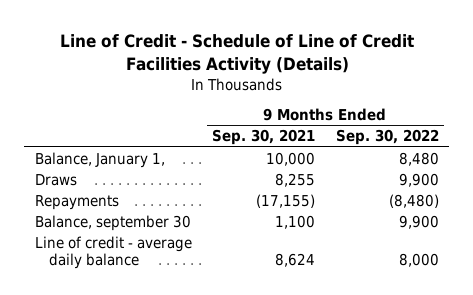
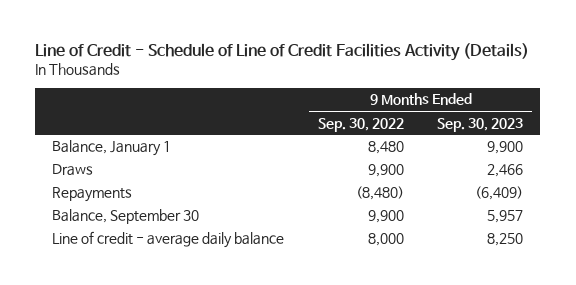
[212,129,316,146] Sep. 30, 2021 -> none
none -> [437,117,524,132] Sep. 30, 2023
[34,151,165,168] Balance, January 1, -> [52,140,172,157] Balance, January 1
[34,214,191,231] Balance, september 30 -> [52,209,200,225] Balance, September 30

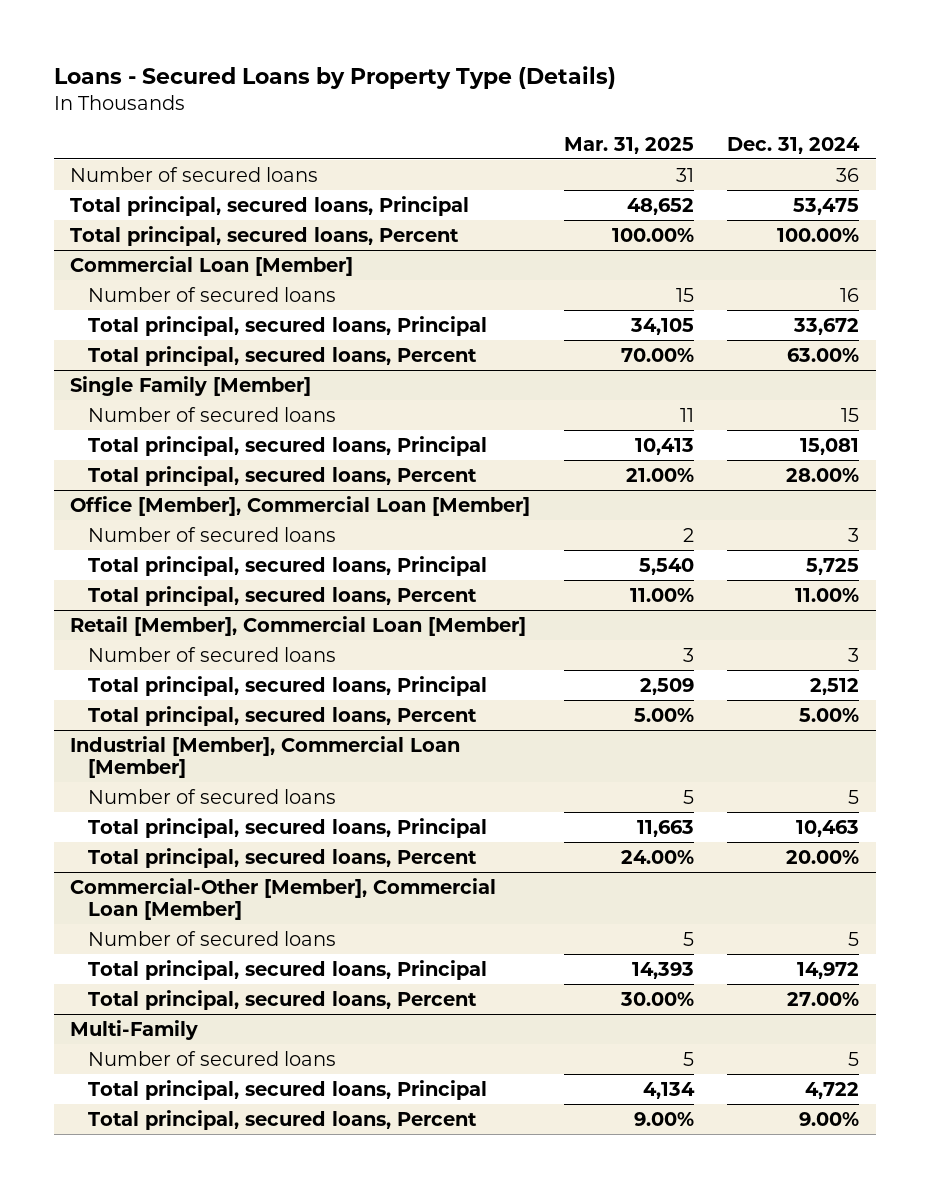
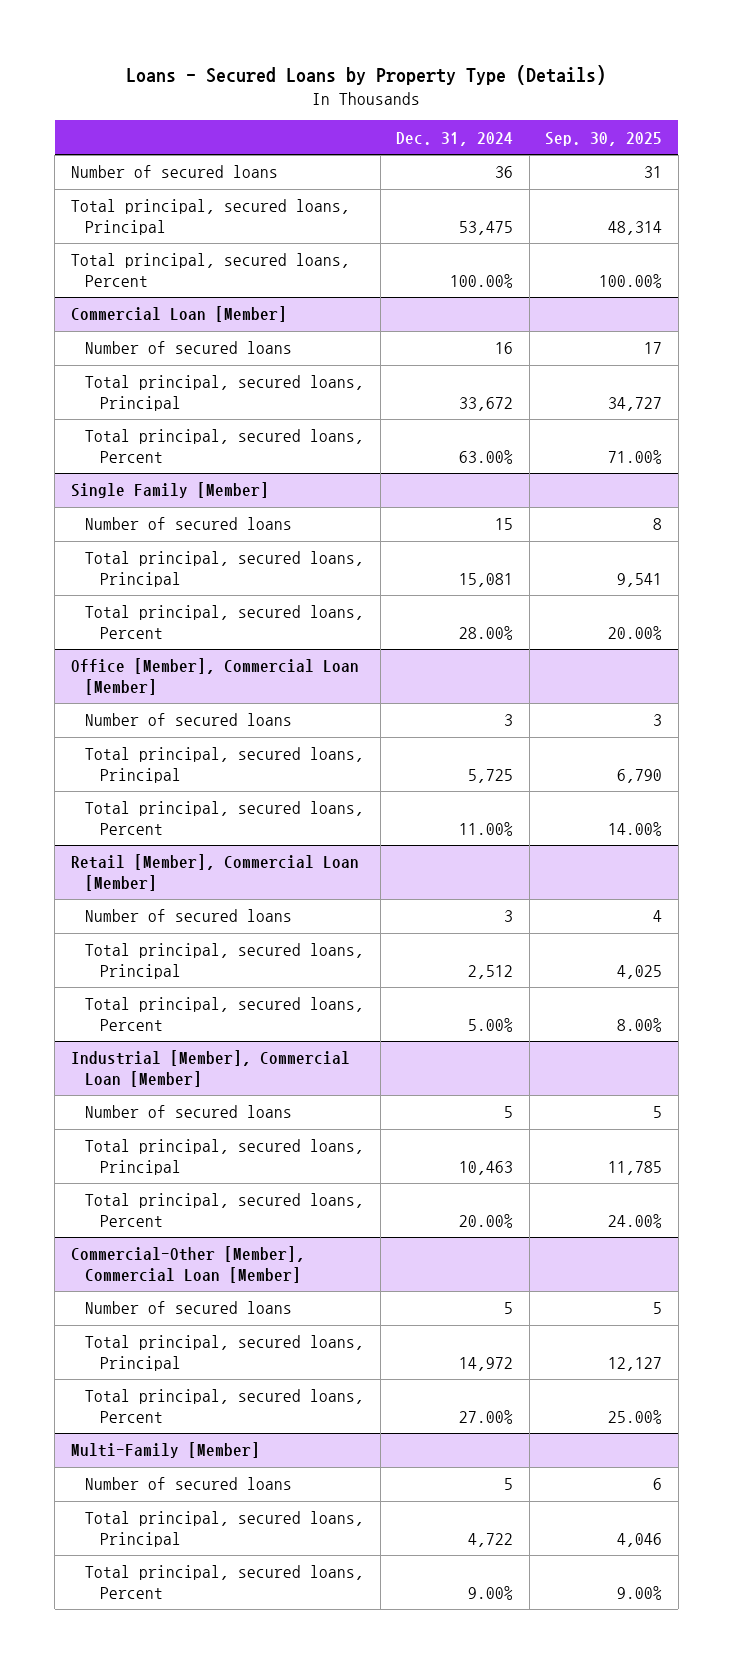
[563,136,694,154] Mar. 31, 2025 -> none
none -> [545,131,663,146] Sep. 30, 2025
[70,1019,199,1040] Multi-Family -> [70,1442,260,1459] Multi-Family [Member]

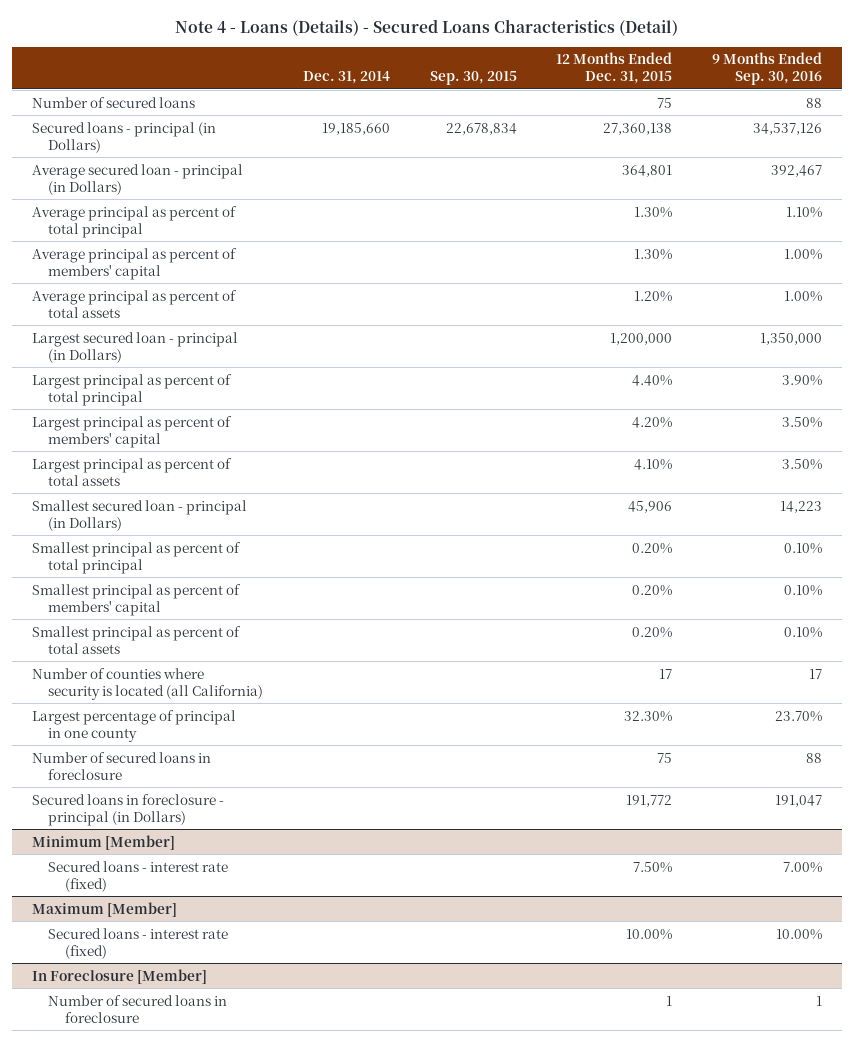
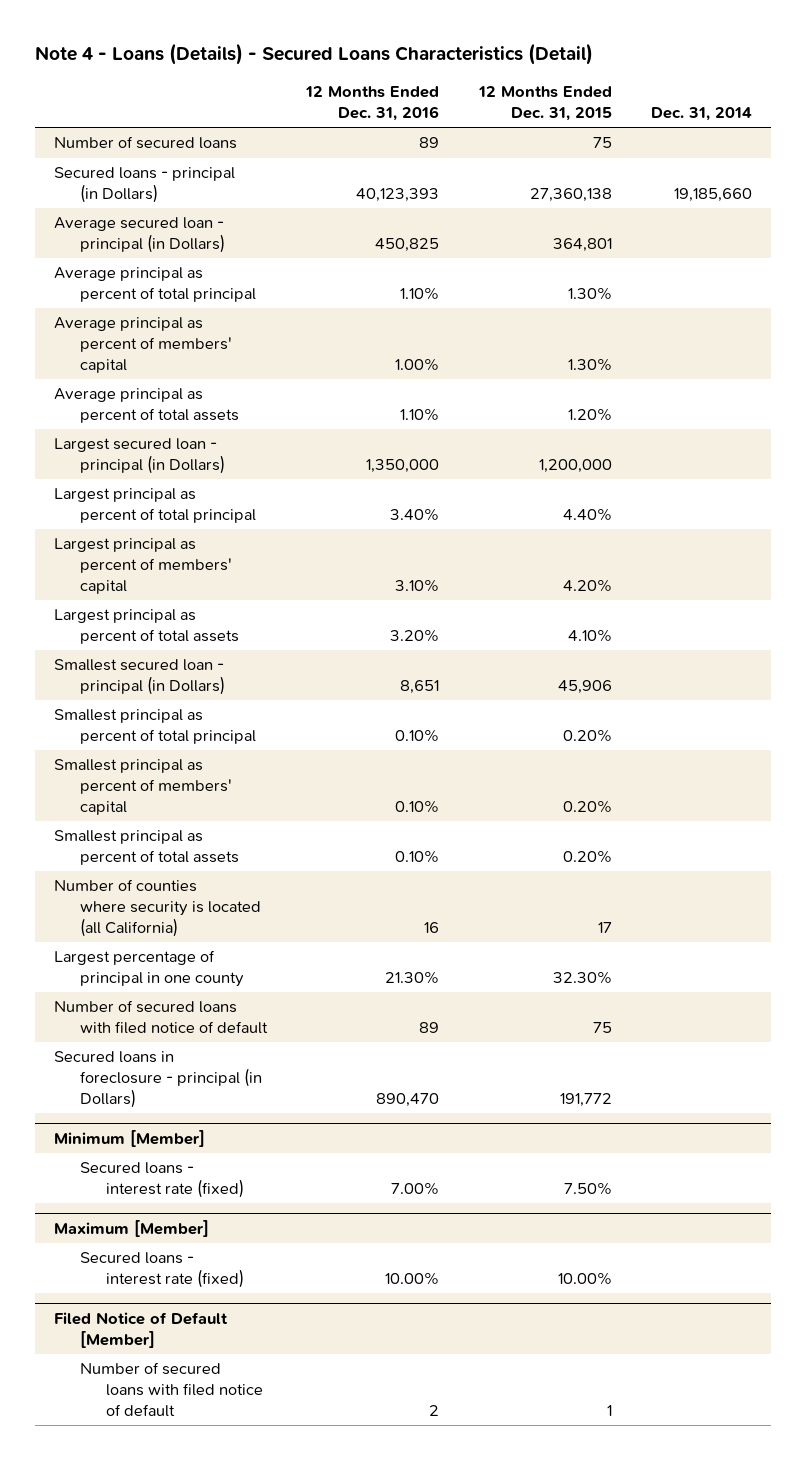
[429,71,517,86] Sep. 30, 2015 -> none
[711,52,822,86] 9 Months Ended Sep. 30, 2016 -> none
none -> [305,86,440,122] 12 Months Ended Dec. 31, 2016
[32,751,212,780] Number of secured loans in foreclosure -> [54,1000,269,1035] Number of secured loans with filed notice of default
[32,968,208,984] In Foreclosure [Member] -> none
none -> [54,1311,229,1348] Filed Notice of Default [Member]
[48,994,228,1023] Number of secured loans in foreclosure -> [80,1362,264,1418] Number of secured loans with filed notice of default

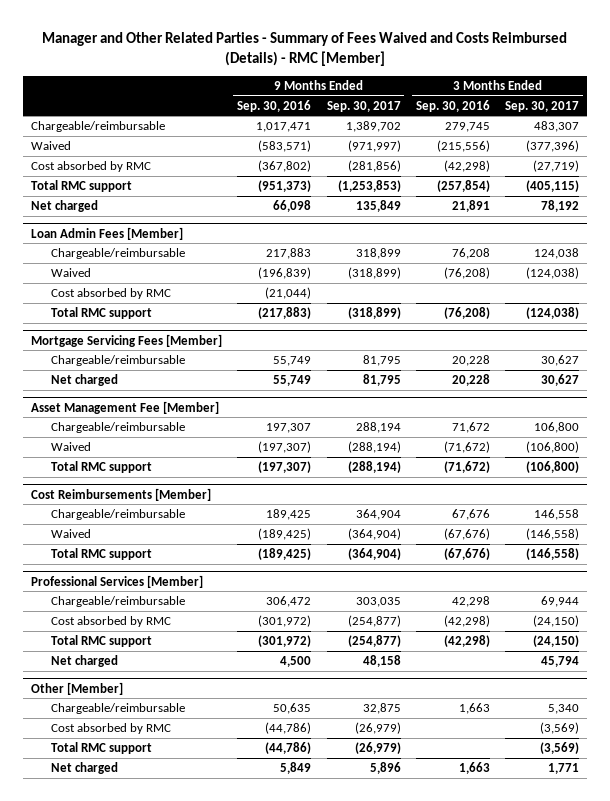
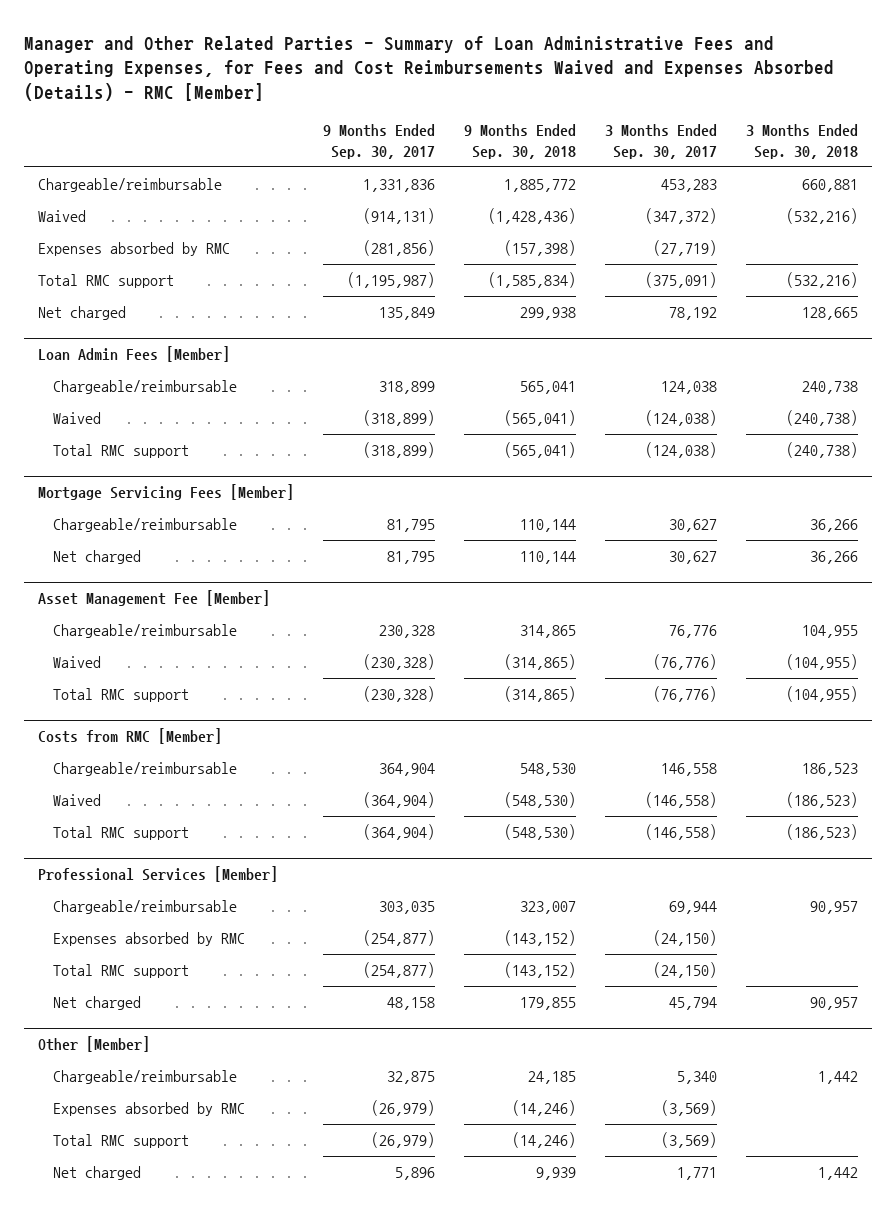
[42,31,568,66] Manager and Other Related Parties - Summary of Fees Waived and Costs Reimbursed (Details) - RMC [Member] -> [23,35,834,102] Manager and Other Related Parties - Summary of Loan Administrative Fees and Operating Expenses, for Fees and Cost Reimbursements Waived and Expenses Absorbed (Details) - RMC [Member]
[237,99,312,112] Sep. 30, 2016 -> none
[416,99,491,112] Sep. 30, 2016 -> none
none -> [463,124,576,159] 9 Months Ended Sep. 30, 2018
none -> [745,124,858,159] 3 Months Ended Sep. 30, 2018
[345,121,401,133] 1,389,702 -> [363,179,436,193] 1,331,836
[534,121,580,133] 483,307 -> [660,179,717,193] 453,283
[347,140,401,153] (971,997) -> [363,208,436,225] (914,131)
[526,140,580,153] (377,396) -> [644,208,717,225] (347,372)
[30,161,151,173] Cost absorbed by RMC -> [38,242,231,257] Expenses absorbed by RMC
[337,180,401,193] (1,253,853) -> [347,272,436,289] (1,195,987)
[526,180,580,193] (405,115) -> [644,272,717,289] (375,091)
[50,288,171,300] Cost absorbed by RMC -> none
[355,422,401,434] 288,194 -> [379,625,436,639] 230,328
[534,422,580,434] 106,800 -> [668,625,717,639] 76,776
[347,441,401,454] (288,194) -> [363,654,436,671] (230,328)
[526,441,580,454] (106,800) -> [652,654,717,671] (76,776)
[347,461,401,474] (288,194) -> [363,686,436,703] (230,328)
[526,461,580,474] (106,800) -> [652,686,717,703] (76,776)
[30,487,211,501] Cost Reimbursements [Member] -> [38,728,223,745] Costs from RMC [Member]
[50,616,171,628] Cost absorbed by RMC -> [52,932,245,947] Expenses absorbed by RMC
[50,723,171,735] Cost absorbed by RMC -> [52,1102,245,1117] Expenses absorbed by RMC

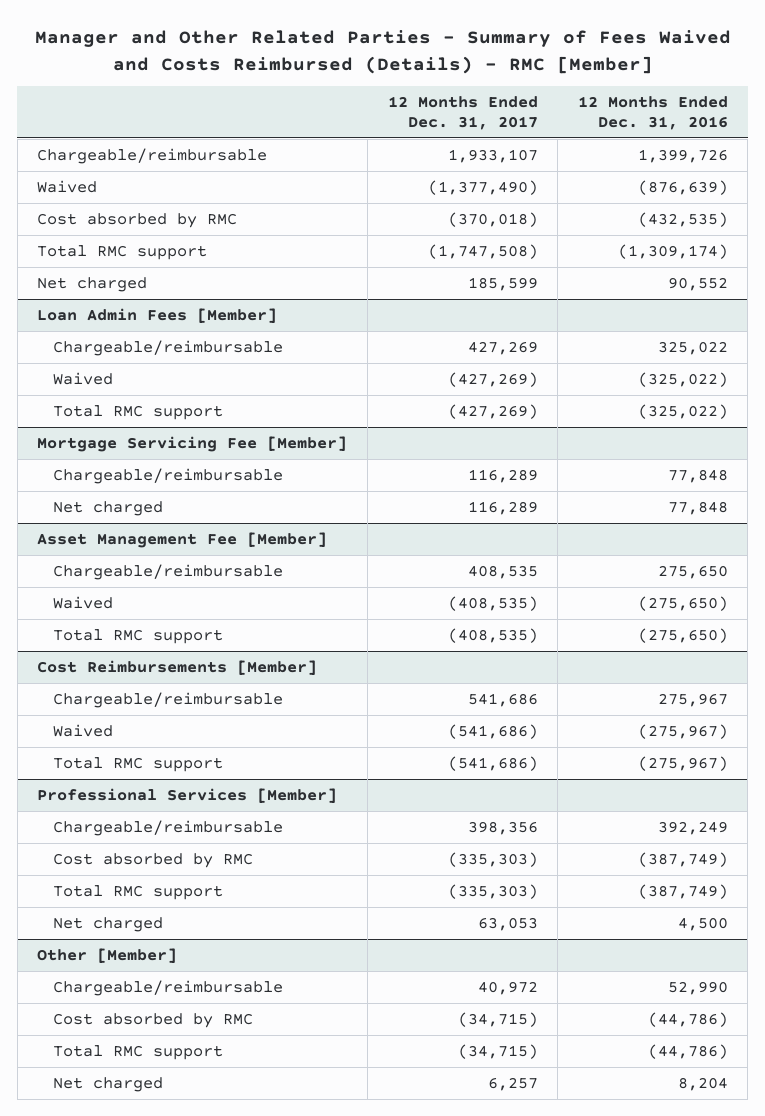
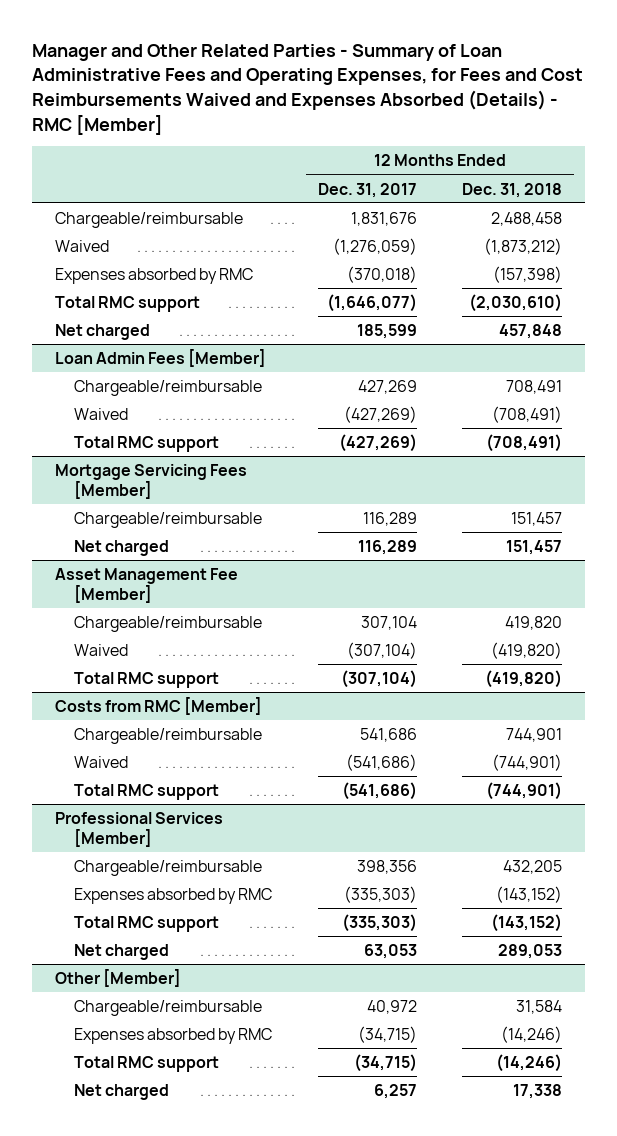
[34,30,731,74] Manager and Other Related Parties - Summary of Fees Waived and Costs Reimbursed (Details) - RMC [Member] -> [32,43,584,135] Manager and Other Related Parties - Summary of Loan Administrative Fees and Operating Expenses, for Fees and Cost Reimbursements Waived and Expenses Absorbed (Details) - RMC [Member]
[577,96,728,131] 12 Months Ended Dec. 31, 2016 -> none
none -> [462,182,563,198] Dec. 31, 2018
[447,148,538,163] 1,933,107 -> [350,211,417,226] 1,831,676
[427,179,538,195] (1,377,490) -> [332,237,417,255] (1,276,059)
[37,212,238,228] Cost absorbed by RMC -> [55,267,254,284] Expenses absorbed by RMC
[427,243,538,259] (1,747,508) -> [326,293,417,312] (1,646,077)
[37,435,348,452] Mortgage Servicing Fee [Member] -> [55,463,248,500] Mortgage Servicing Fees [Member]
[467,564,538,579] 408,535 -> [360,615,417,630] 307,104
[447,595,538,611] (408,535) -> [346,641,417,659] (307,104)
[447,627,538,643] (408,535) -> [340,669,417,688] (307,104)
[37,659,318,675] Cost Reimbursements [Member] -> [55,696,263,715] Costs from RMC [Member]
[53,852,254,868] Cost absorbed by RMC -> [73,887,272,904] Expenses absorbed by RMC
[53,1012,254,1028] Cost absorbed by RMC -> [73,1027,272,1044] Expenses absorbed by RMC

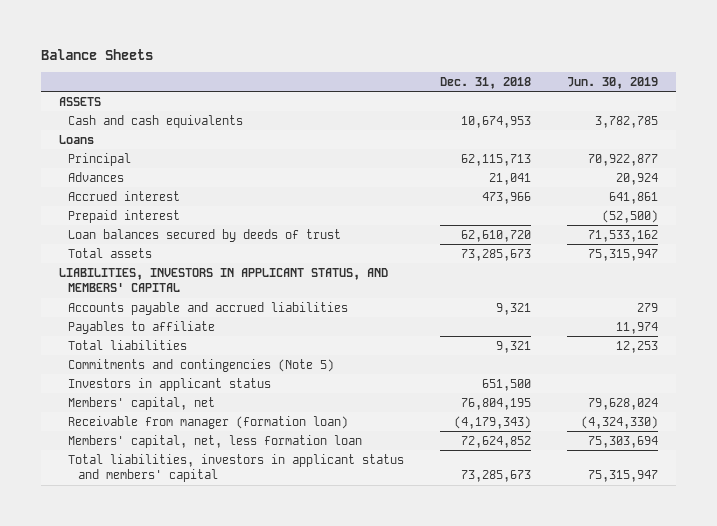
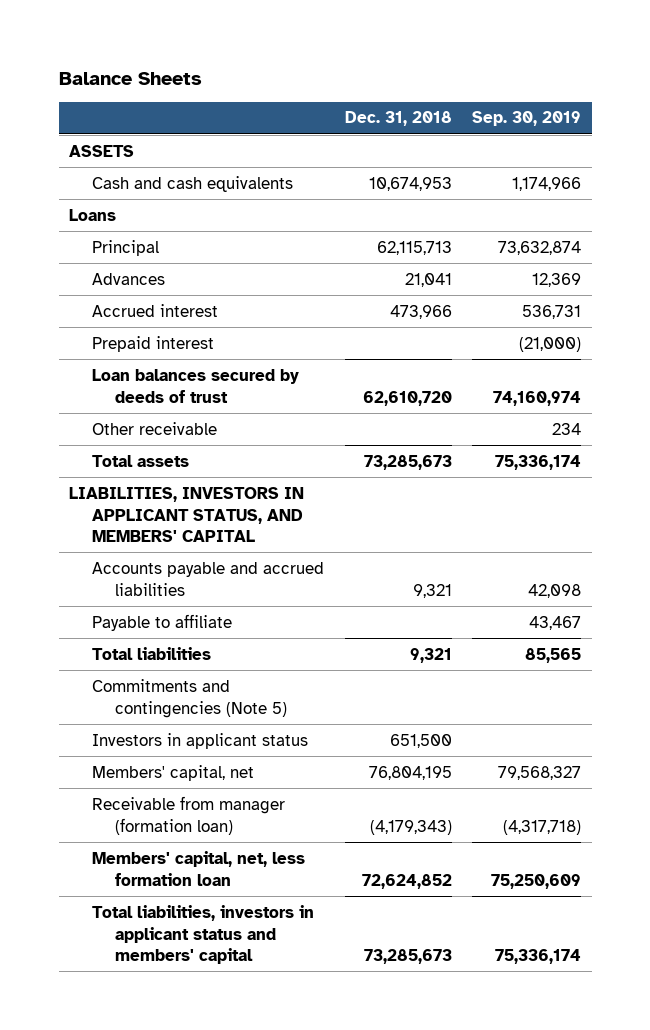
[567,77,659,90] Jun. 30, 2019 -> none
none -> [472,111,582,127] Sep. 30, 2019
none -> [91,421,217,435] Other receivable
[68,320,216,334] Payables to affiliate -> [91,613,232,631] Payable to affiliate

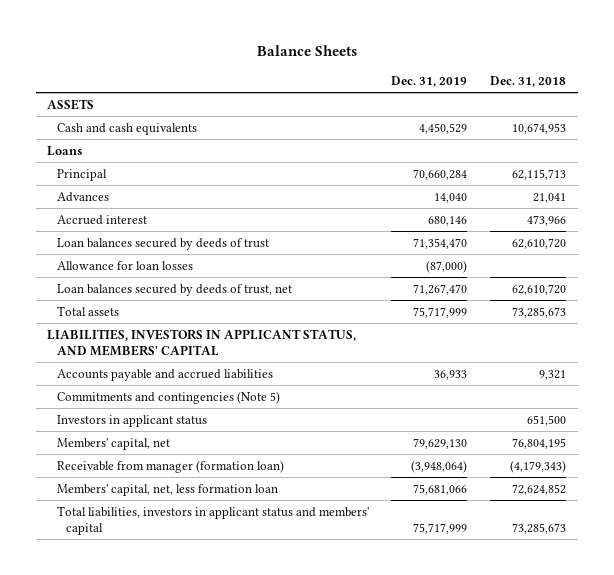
[472,111,582,127] Sep. 30, 2019 -> none
none -> [391,75,468,87] Dec. 31, 2019
[91,335,214,352] Prepaid interest -> none
[91,421,217,435] Other receivable -> none
none -> [56,260,193,270] Allowance for loan losses
none -> [56,283,292,296] Loan balances secured by deeds of trust, net
[91,613,232,631] Payable to affiliate -> none
[91,646,211,660] Total liabilities -> none

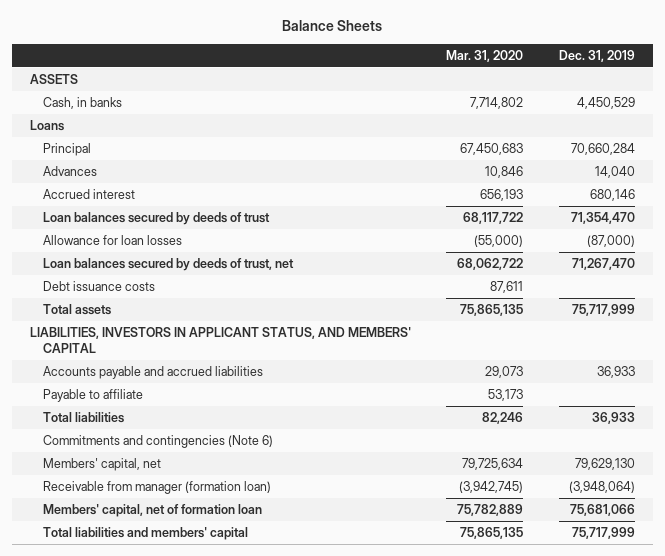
[490,75,567,87] Dec. 31, 2018 -> none
none -> [446,49,524,62] Mar. 31, 2020
[56,122,197,135] Cash and cash equivalents -> [42,97,122,110] Cash, in banks
none -> [42,281,155,292] Debt issuance costs
[56,414,207,427] Investors in applicant status -> none
none -> [42,389,143,403] Payable to affiliate
none -> [42,412,124,424] Total liabilities
[56,390,280,404] Commitments and contingencies (Note 5) -> [42,435,273,449] Commitments and contingencies (Note 6)
[56,483,278,496] Members' capital, net, less formation loan -> [42,504,262,518] Members' capital, net of formation loan
[56,505,369,535] Total liabilities, investors in applicant status and members' capital -> [42,527,248,541] Total liabilities and members' capital

